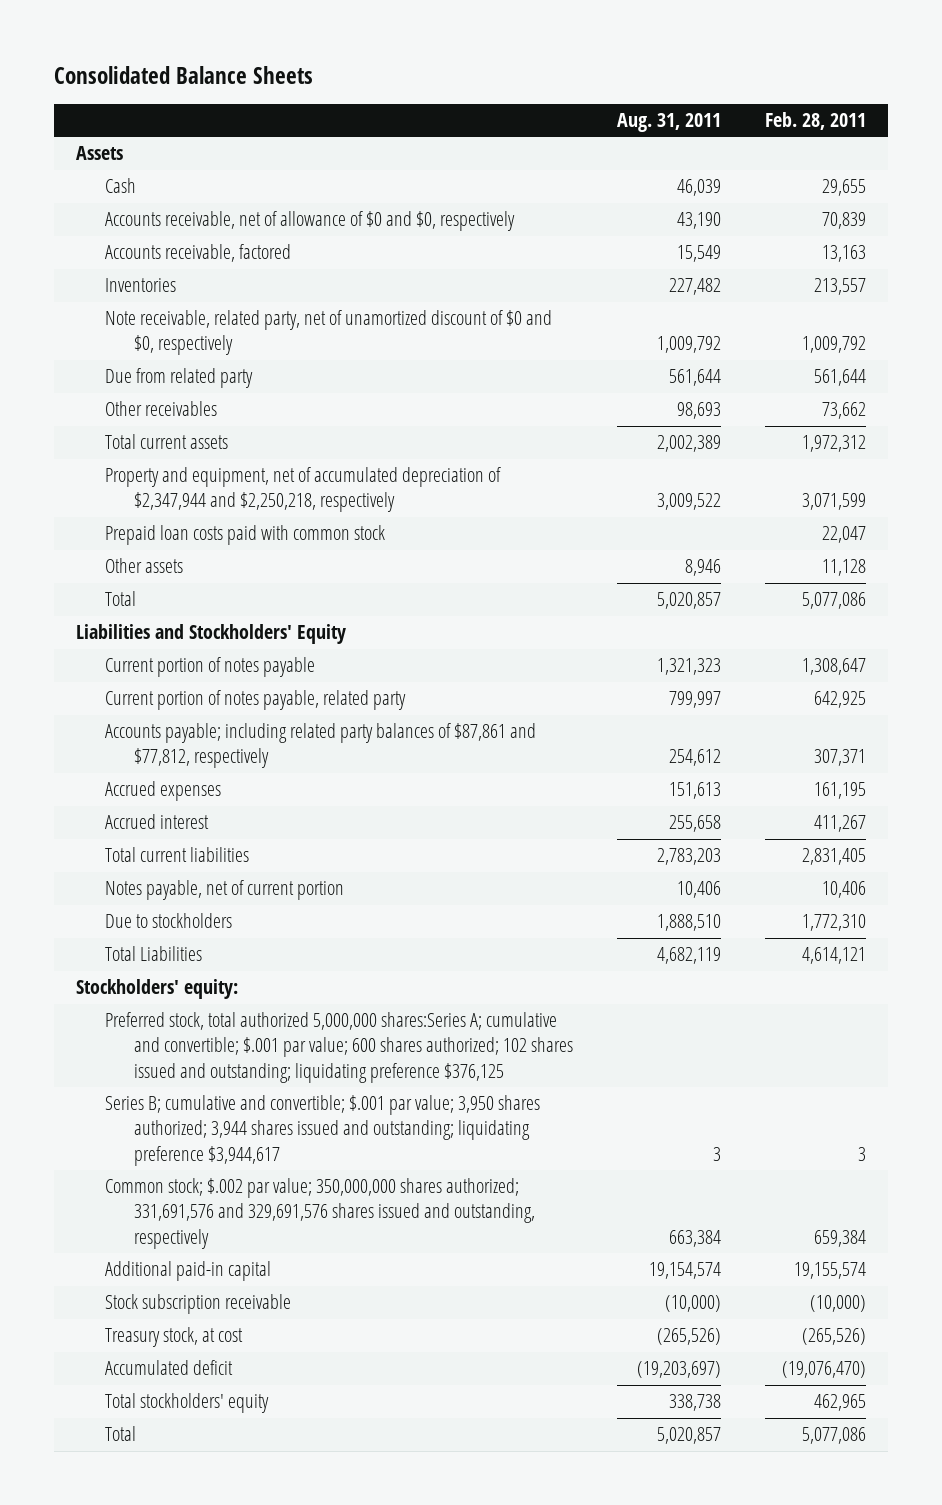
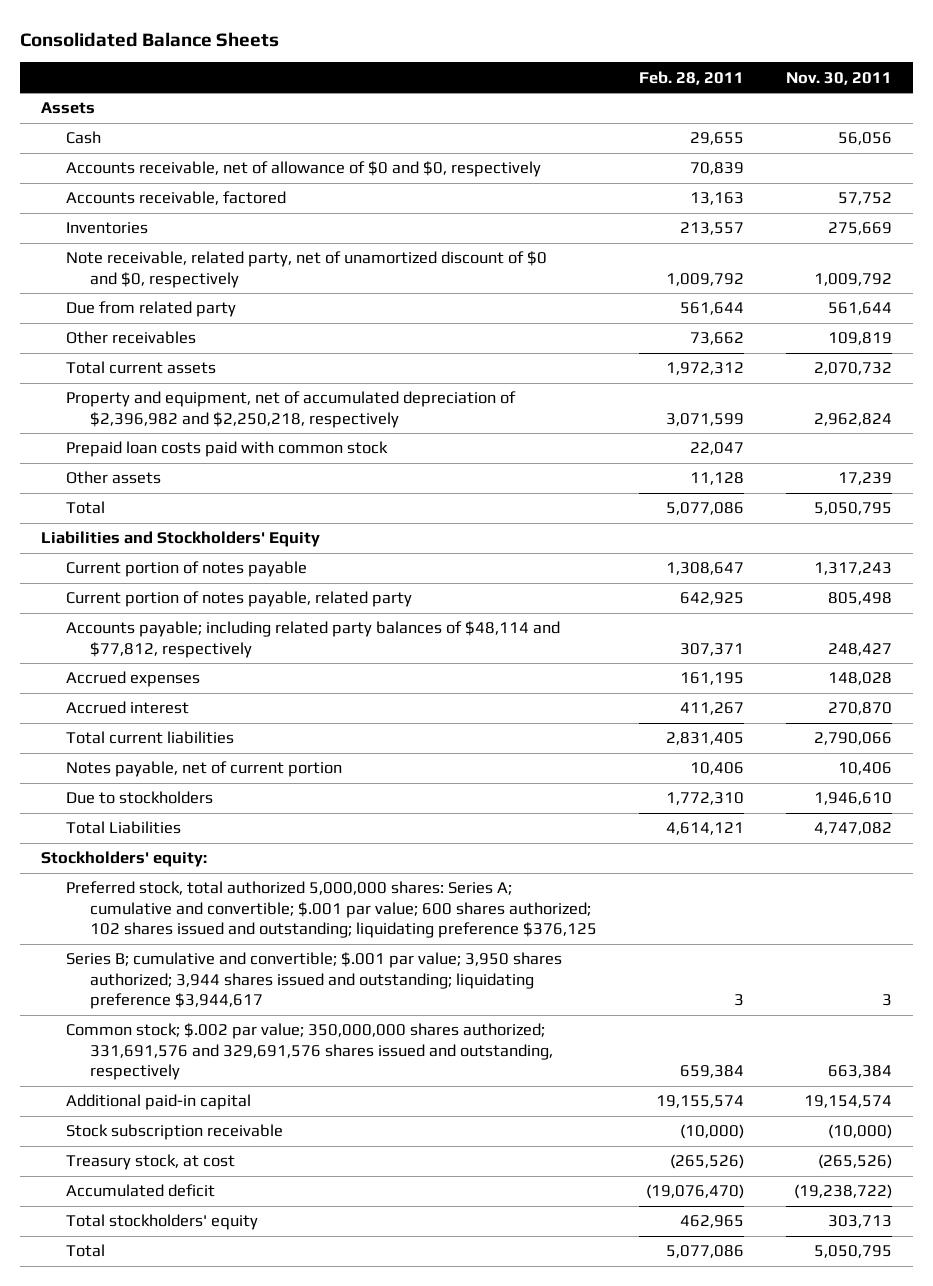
[617,112,722,132] Aug. 31, 2011 -> none
none -> [785,71,892,85] Nov. 30, 2011
[105,467,502,513] Property and equipment, net of accumulated depreciation of $2,347,944 and $2,250,218, respectively -> [65,391,516,428] Property and equipment, net of accumulated depreciation of $2,396,982 and $2,250,218, respectively
[105,723,537,769] Accounts payable; including related party balances of $87,861 and $77,812, respectively -> [65,621,560,658] Accounts payable; including related party balances of $48,114 and $77,812, respectively
[105,1012,574,1083] Preferred stock, total authorized 5,000,000 shares:Series A; cumulative and convertible; $.001 par value; 600 shares authorized; 102 shares issued and outstanding; liquidating preference $376,125 -> [65,881,597,939] Preferred stock, total authorized 5,000,000 shares: Series A; cumulative and convertible; $.001 par value; 600 shares authorized; 102 shares issued and outstanding; liquidating preference $376,125

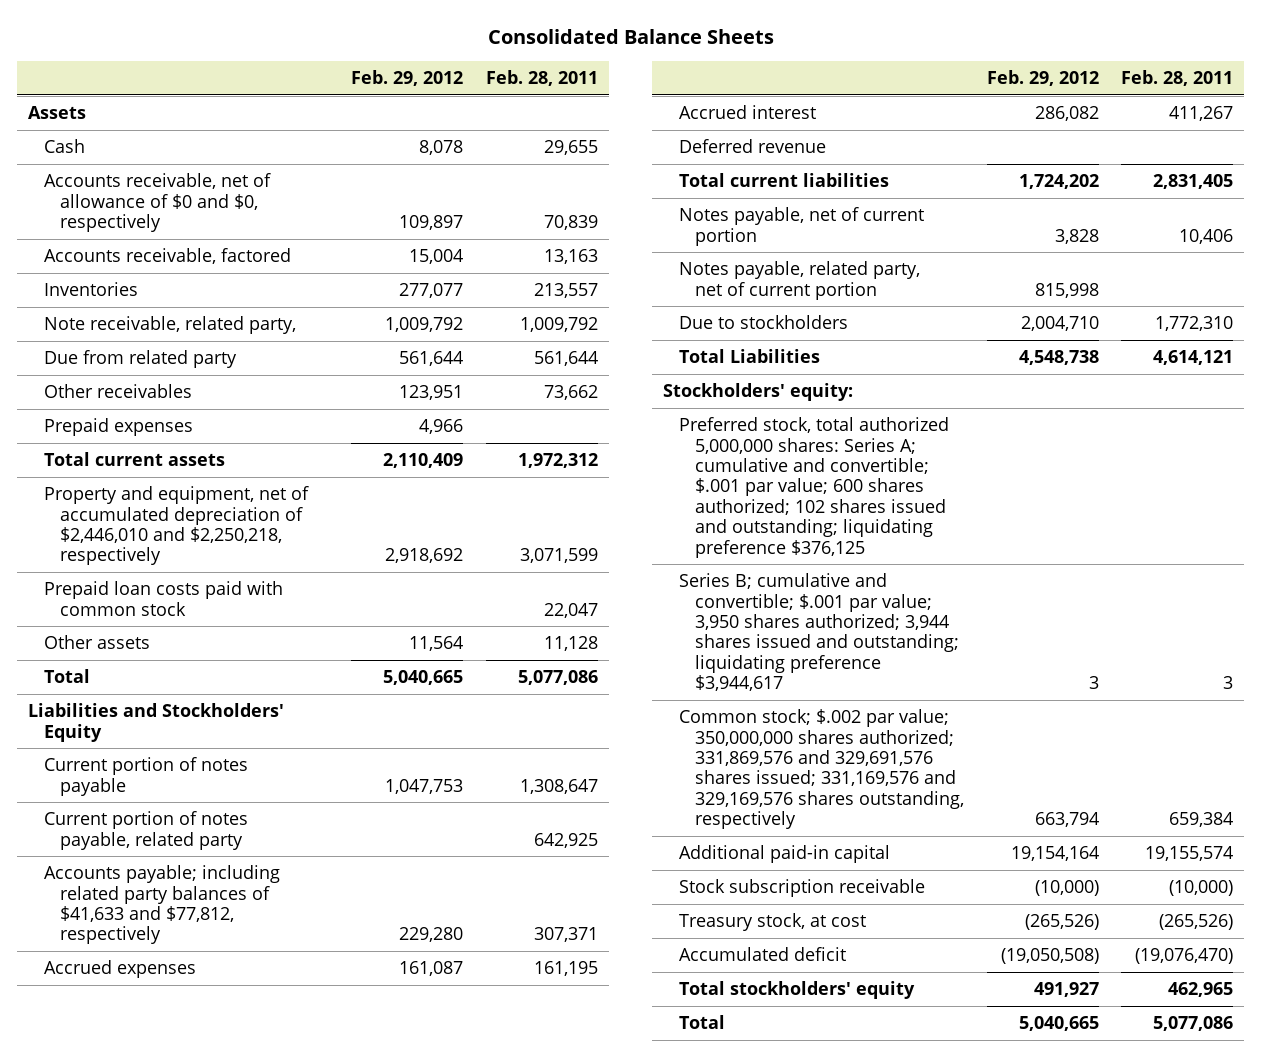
[785,71,892,85] Nov. 30, 2011 -> none
none -> [351,69,464,86] Feb. 29, 2012
[65,251,547,288] Note receivable, related party, net of unamortized discount of $0 and $0, respectively -> [43,316,296,335] Note receivable, related party,
none -> [43,418,193,437] Prepaid expenses
[65,391,516,428] Property and equipment, net of accumulated depreciation of $2,396,982 and $2,250,218, respectively -> [43,486,309,566] Property and equipment, net of accumulated depreciation of $2,446,010 and $2,250,218, respectively
[65,621,560,658] Accounts payable; including related party balances of $48,114 and $77,812, respectively -> [43,865,280,945] Accounts payable; including related party balances of $41,633 and $77,812, respectively
none -> [679,139,827,154] Deferred revenue
none -> [679,261,921,300] Notes payable, related party, net of current portion
[65,1023,553,1081] Common stock; $.002 par value; 350,000,000 shares authorized; 331,691,576 and 329,691,576 shares issued and outstanding, respectively -> [679,709,965,830] Common stock; $.002 par value; 350,000,000 shares authorized; 331,869,576 and 329,691,576 shares issued; 331,169,576 and 329,169,576 shares outstanding, respectively

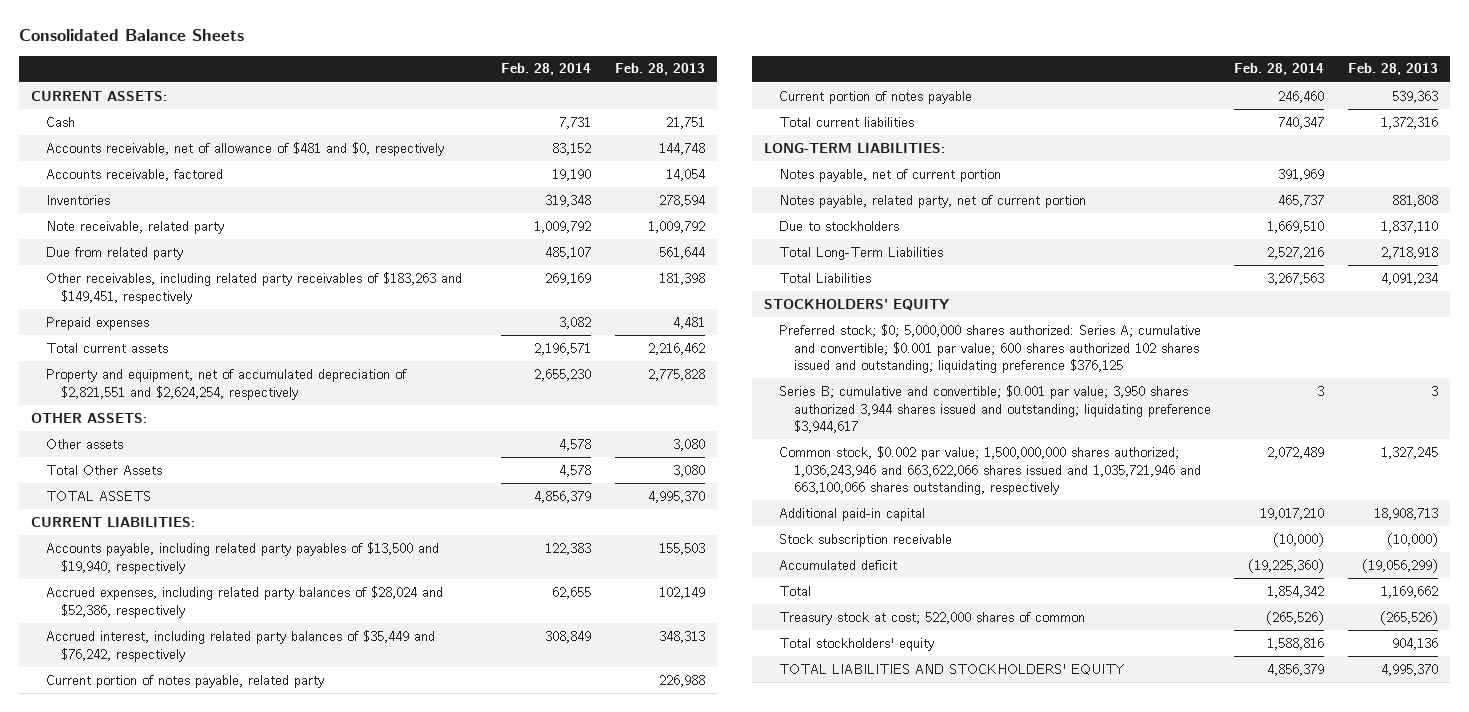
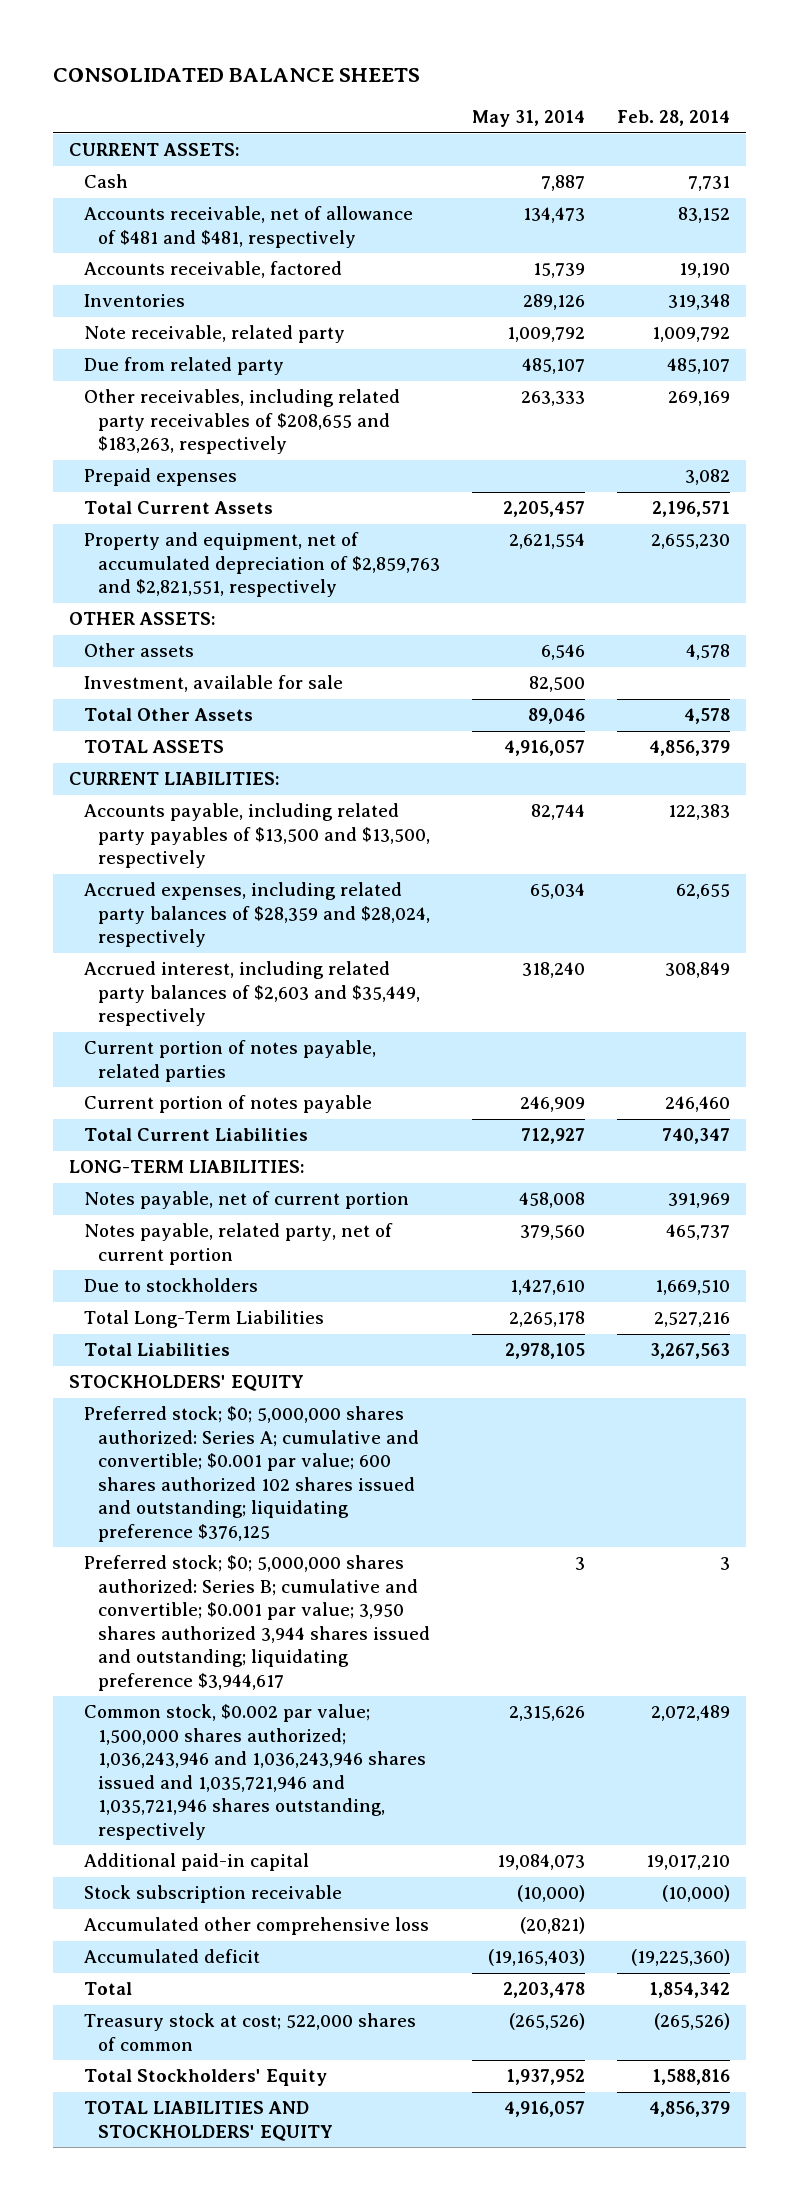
[19,29,245,42] Consolidated Balance Sheets -> [53,68,421,83] CONSOLIDATED BALANCE SHEETS
[615,63,706,76] Feb. 28, 2013 -> none
none -> [471,110,585,128] May 31, 2014
[46,141,445,156] Accounts receivable, net of allowance of $481 and $0, respectively -> [83,206,413,248] Accounts receivable, net of allowance of $481 and $481, respectively
[46,271,463,304] Other receivables, including related party receivables of $183,263 and $149,451, respectively -> [83,389,400,455] Other receivables, including related party receivables of $208,655 and $183,263, respectively
[46,342,169,353] Total current assets -> [83,501,273,515] Total Current Assets
[46,368,408,400] Property and equipment, net of accumulated depreciation of $2,821,551 and $2,624,254, respectively -> [83,532,441,598] Property and equipment, net of accumulated depreciation of $2,859,763 and $2,821,551, respectively
none -> [83,675,343,693] Investment, available for sale
[46,541,440,574] Accounts payable, including related party payables of $13,500 and $19,940, respectively -> [83,803,431,869] Accounts payable, including related party payables of $13,500 and $13,500, respectively
[46,585,444,618] Accrued expenses, including related party balances of $28,024 and $52,386, respectively -> [83,882,431,948] Accrued expenses, including related party balances of $28,359 and $28,024, respectively
[46,629,436,662] Accrued interest, including related party balances of $35,449 and $76,242, respectively -> [83,961,421,1027] Accrued interest, including related party balances of $2,603 and $35,449, respectively
[46,674,325,688] Current portion of notes payable, related party -> [83,1040,376,1082] Current portion of notes payable, related parties
[778,116,914,127] Total current liabilities -> [83,1128,308,1142] Total Current Liabilities
[778,384,1211,434] Series B; cumulative and convertible; $0.001 par value; 3,950 shares authorized 3,944 shares issued and outstanding; liquidating preference $3,944,617 -> [83,1555,431,1691] Preferred stock; $0; 5,000,000 shares authorized: Series B; cumulative and convertible; $0.001 par value; 3,950 shares authorized 3,944 shares issued and outstanding; liquidating preference $3,944,617
[778,445,1201,496] Common stock, $0.002 par value; 1,500,000,000 shares authorized; 1,036,243,946 and 663,622,066 shares issued and 1,035,721,946 and 663,100,066 shares outstanding, respectively -> [83,1704,427,1840] Common stock, $0.002 par value; 1,500,000 shares authorized; 1,036,243,946 and 1,036,243,946 shares issued and 1,035,721,946 and 1,035,721,946 shares outstanding, respectively
none -> [83,1917,429,1936] Accumulated other comprehensive loss
[778,637,934,651] Total stockholders' equity -> [83,2069,327,2087] Total Stockholders' Equity

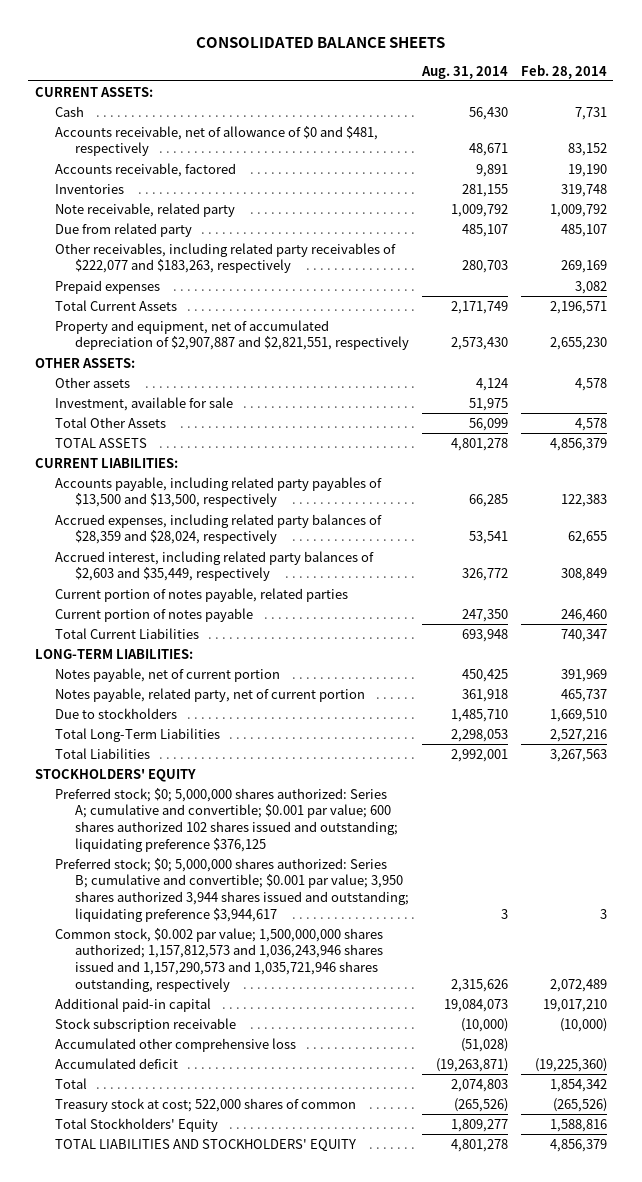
[471,110,585,128] May 31, 2014 -> none
none -> [420,65,508,79] Aug. 31, 2014
[83,206,413,248] Accounts receivable, net of allowance of $481 and $481, respectively -> [54,125,378,157] Accounts receivable, net of allowance of $0 and $481, respectively
[667,294,730,311] 319,348 -> [560,183,607,197] 319,748
[83,389,400,455] Other receivables, including related party receivables of $208,655 and $183,263, respectively -> [54,242,396,274] Other receivables, including related party receivables of $222,077 and $183,263, respectively
[83,532,441,598] Property and equipment, net of accumulated depreciation of $2,859,763 and $2,821,551, respectively -> [54,319,409,351] Property and equipment, net of accumulated depreciation of $2,907,887 and $2,821,551, respectively
[83,1704,427,1840] Common stock, $0.002 par value; 1,500,000 shares authorized; 1,036,243,946 and 1,036,243,946 shares issued and 1,035,721,946 and 1,035,721,946 shares outstanding, respectively -> [54,927,383,992] Common stock, $0.002 par value; 1,500,000,000 shares authorized; 1,157,812,573 and 1,036,243,946 shares issued and 1,157,290,573 and 1,035,721,946 shares outstanding, respectively

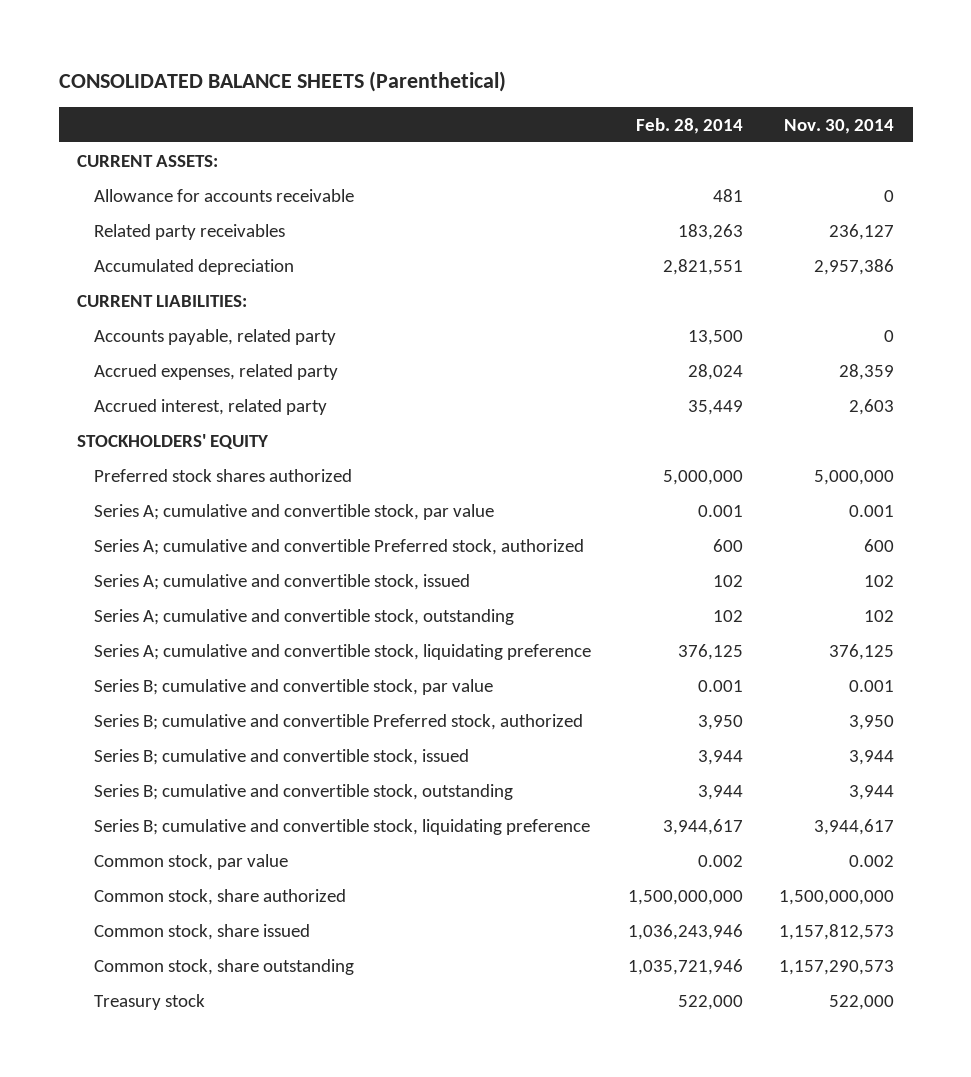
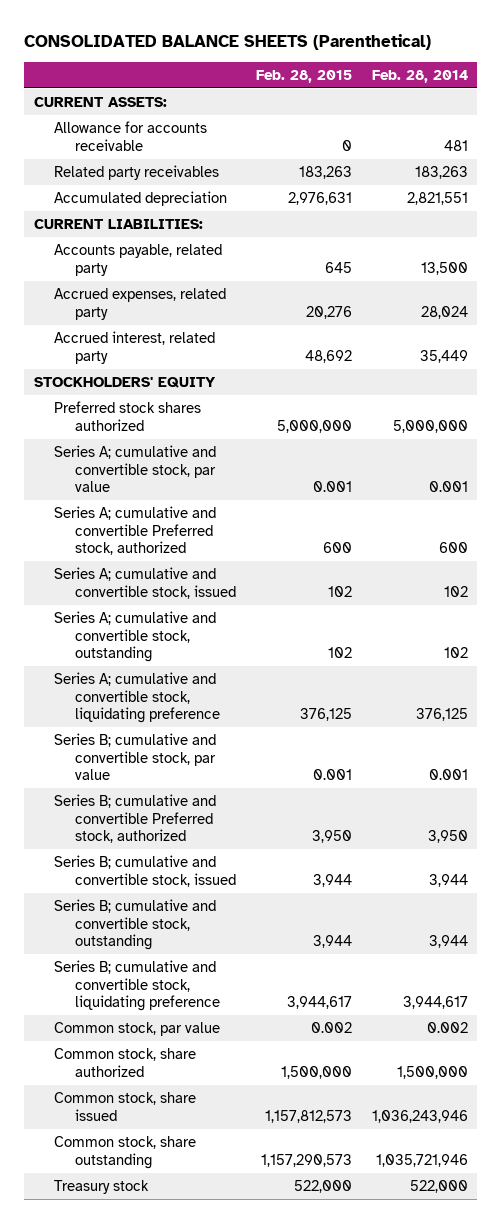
[784,118,895,134] Nov. 30, 2014 -> none
none -> [255,69,352,83] Feb. 28, 2015
[627,889,743,905] 1,500,000,000 -> [396,1065,468,1079] 1,500,000

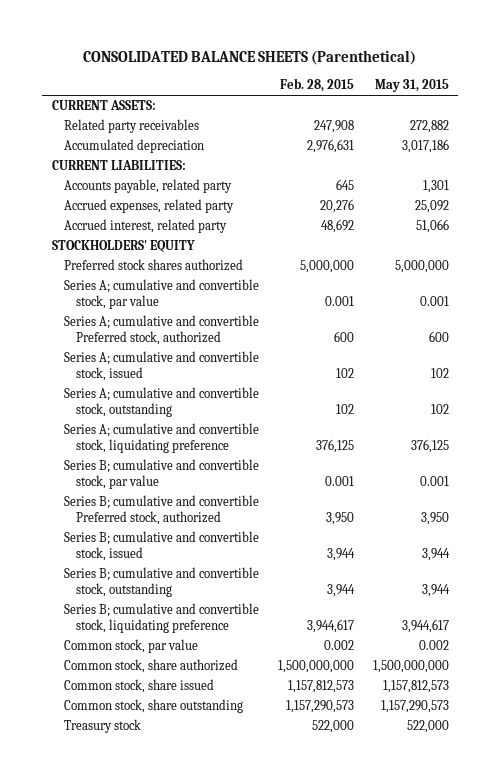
[371,69,468,83] Feb. 28, 2014 -> none
none -> [374,79,449,93] May 31, 2015
[54,121,208,151] Allowance for accounts receivable -> none
[298,166,352,180] 183,263 -> [313,120,354,134] 247,908
[280,1065,352,1079] 1,500,000 -> [277,660,354,674] 1,500,000,000

